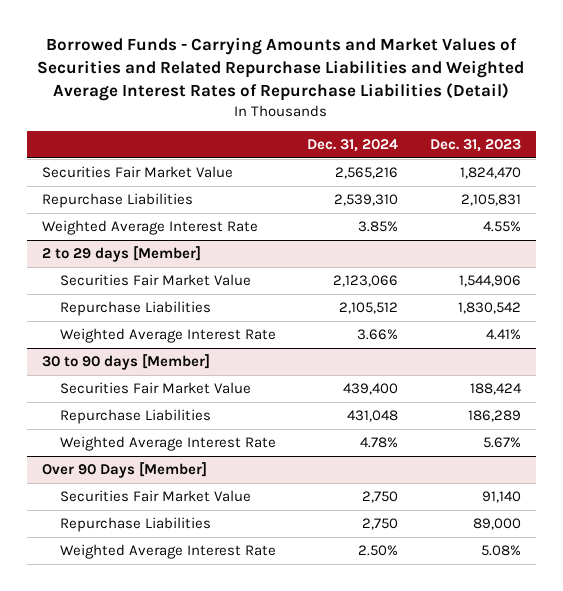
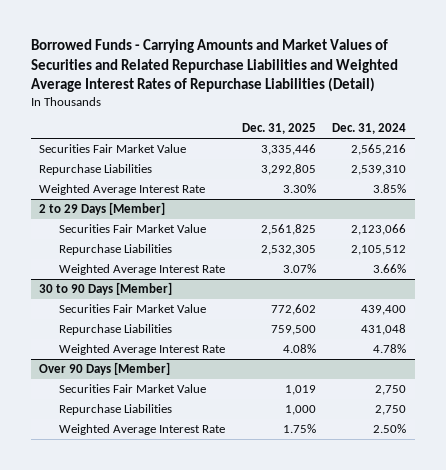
[429,138,521,152] Dec. 31, 2023 -> none
none -> [241,123,316,135] Dec. 31, 2025
[42,246,202,263] 2 to 29 days [Member] -> [39,202,166,216] 2 to 29 Days [Member]
[42,354,211,371] 30 to 90 days [Member] -> [39,282,173,296] 30 to 90 Days [Member]

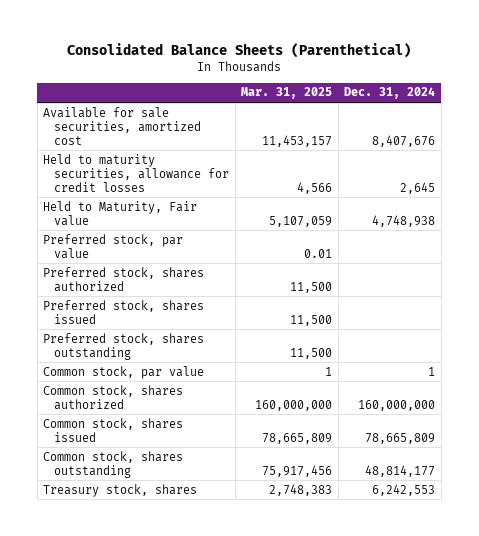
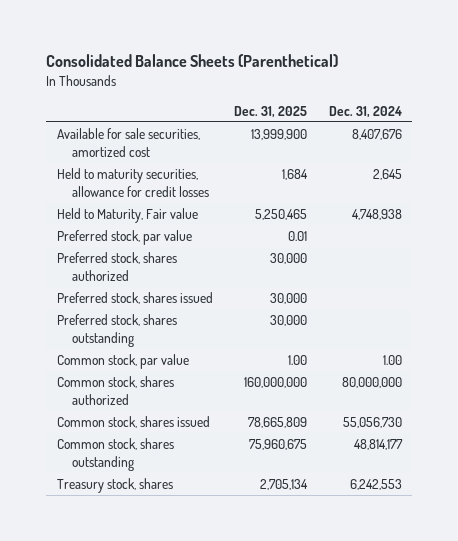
[241,87,333,100] Mar. 31, 2025 -> none
none -> [234,105,308,118] Dec. 31, 2025
[428,366,436,376] 1 -> [382,355,402,366] 1.00
[358,399,436,411] 160,000,000 -> [341,377,402,389] 80,000,000
[365,432,436,444] 78,665,809 -> [342,417,402,429] 55,056,730

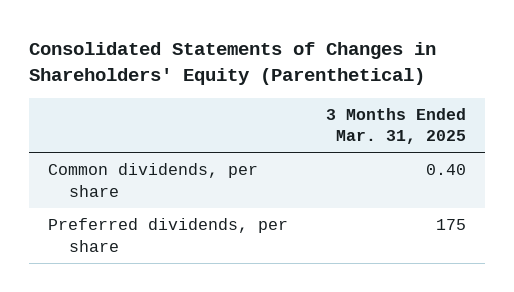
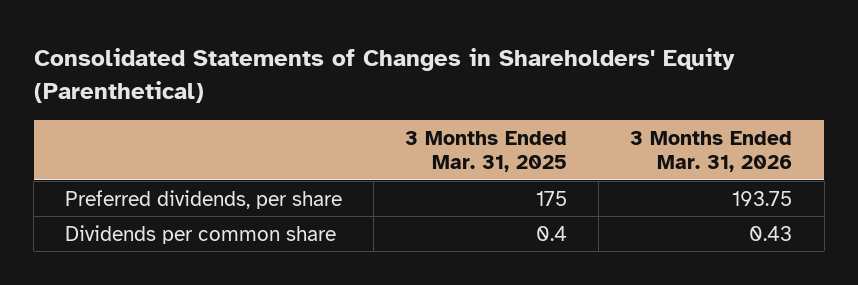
none -> [630,130,793,173] 3 Months Ended Mar. 31, 2026
[48,162,259,197] Common dividends, per share -> none
none -> [65,224,337,244] Dividends per common share

